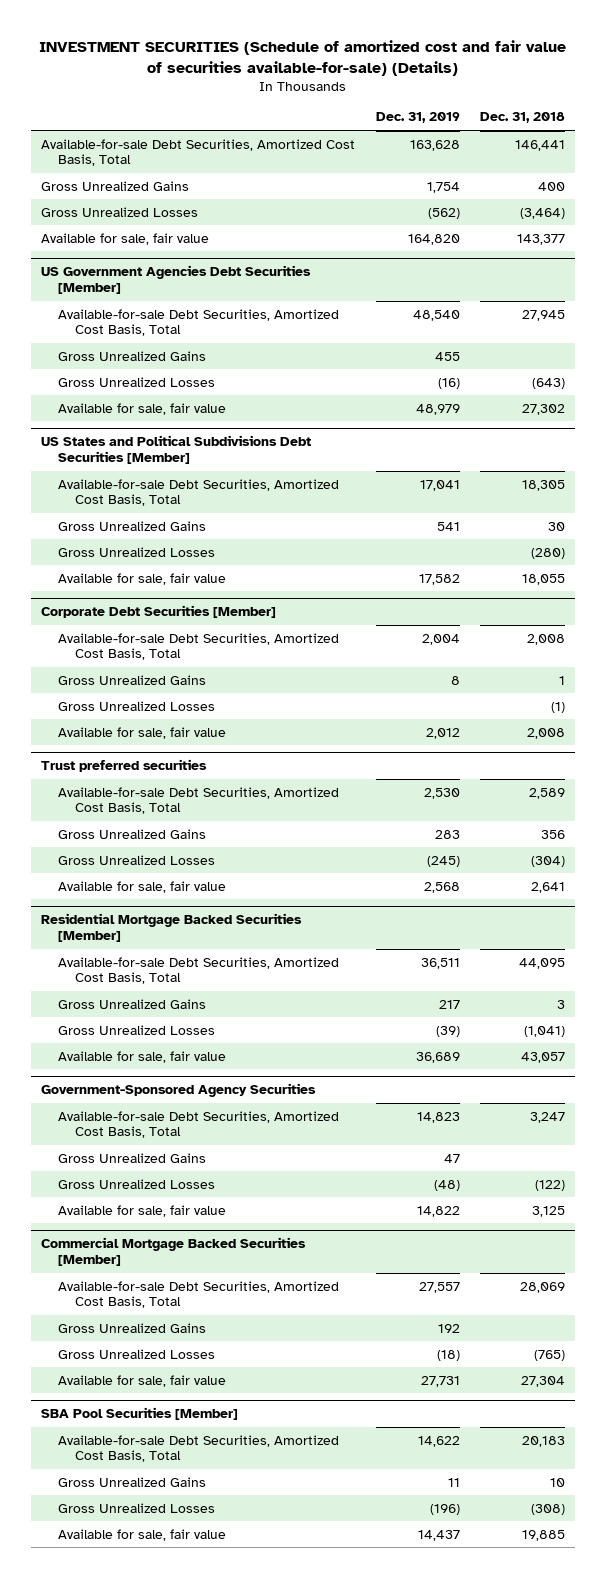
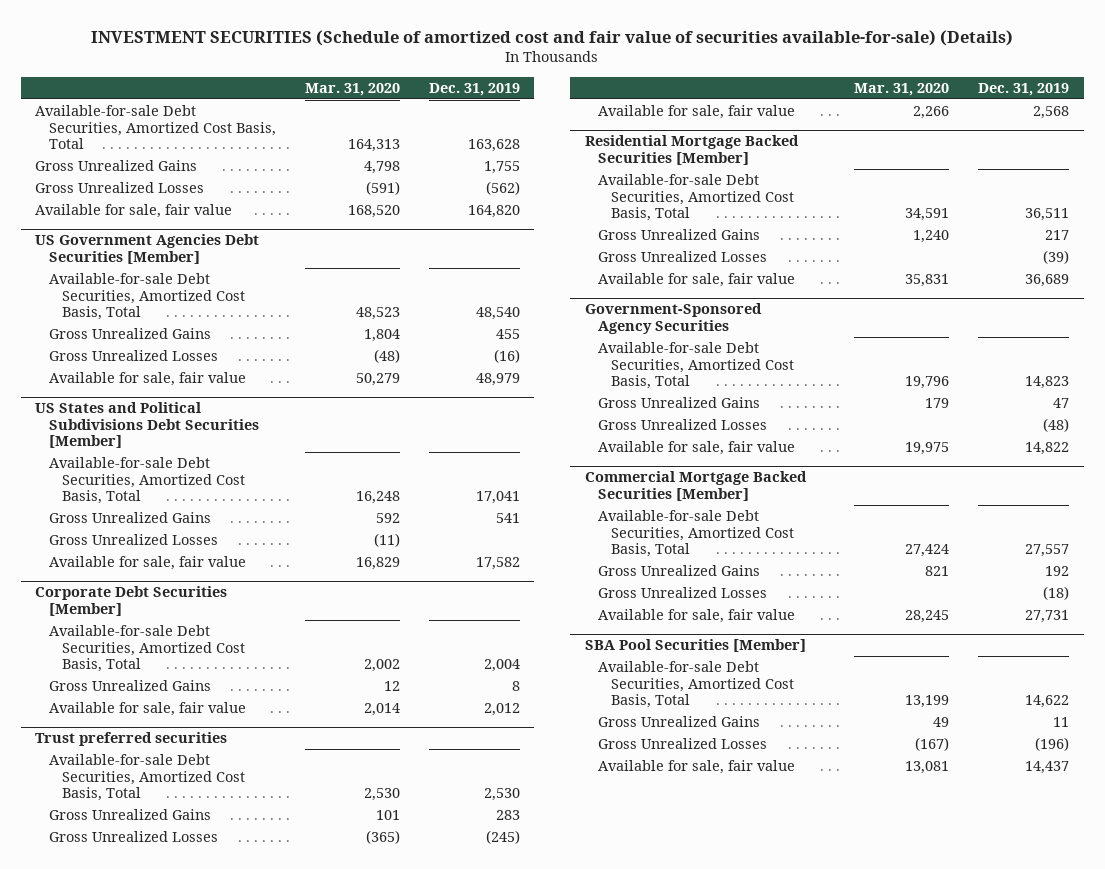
[479,112,565,124] Dec. 31, 2018 -> none
none -> [304,82,400,96] Mar. 31, 2020
[426,181,460,193] 1,754 -> [483,161,520,175] 1,755
[57,700,215,711] Gross Unrealized Losses -> none

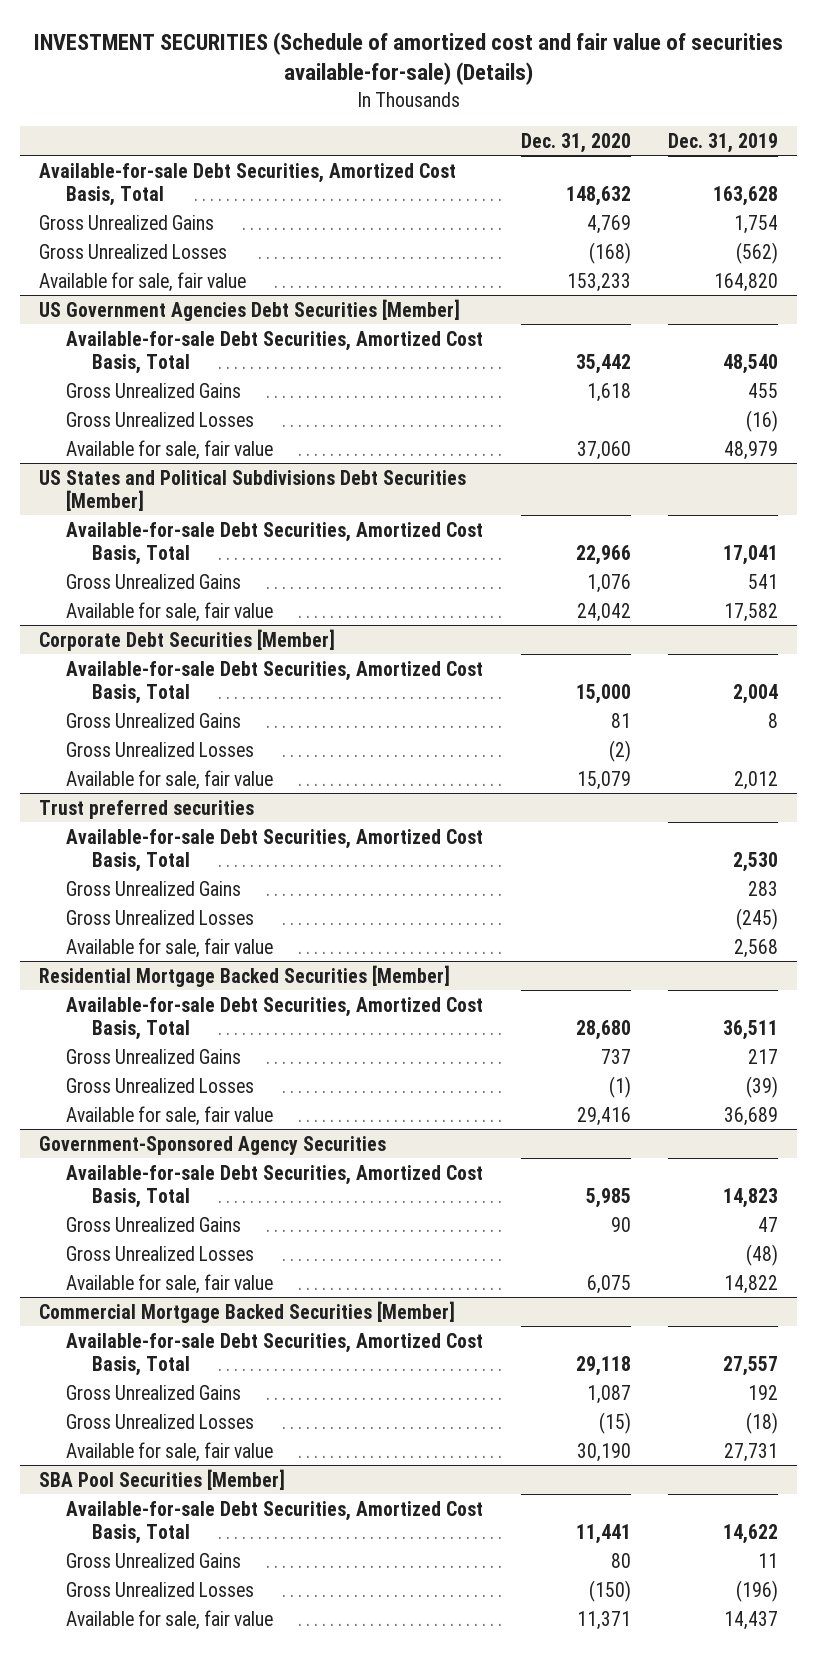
[304,82,400,96] Mar. 31, 2020 -> none
none -> [520,132,631,153] Dec. 31, 2020
[483,161,520,175] 1,755 -> [734,214,779,234] 1,754
[48,534,218,546] Gross Unrealized Losses -> none
none -> [65,741,254,757] Gross Unrealized Losses

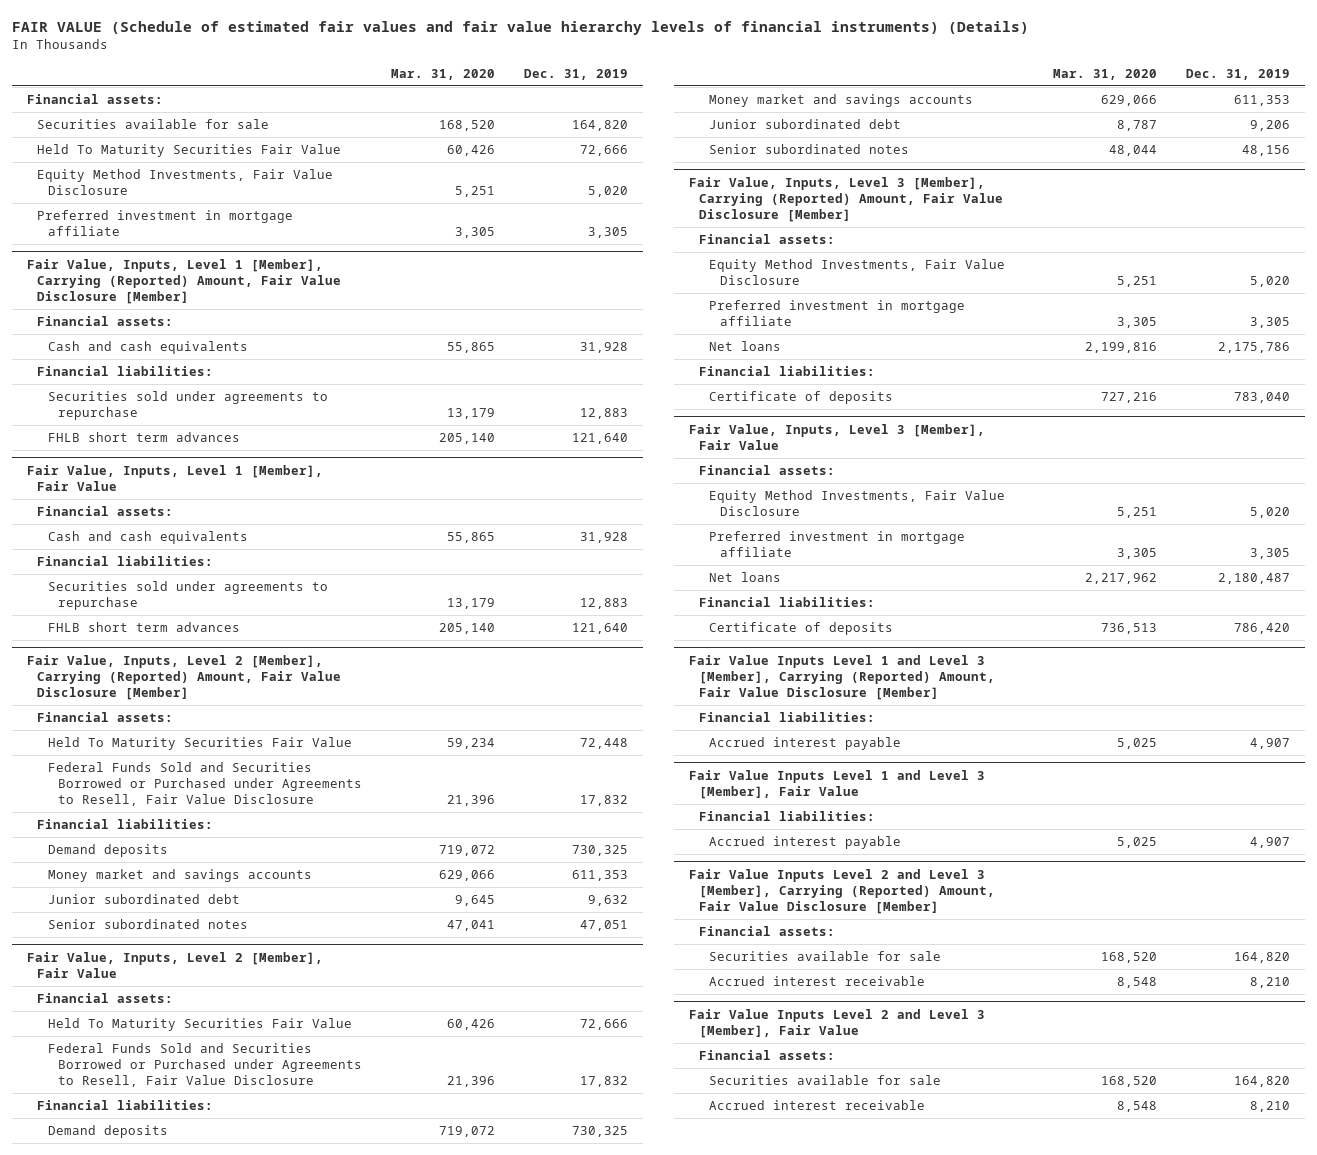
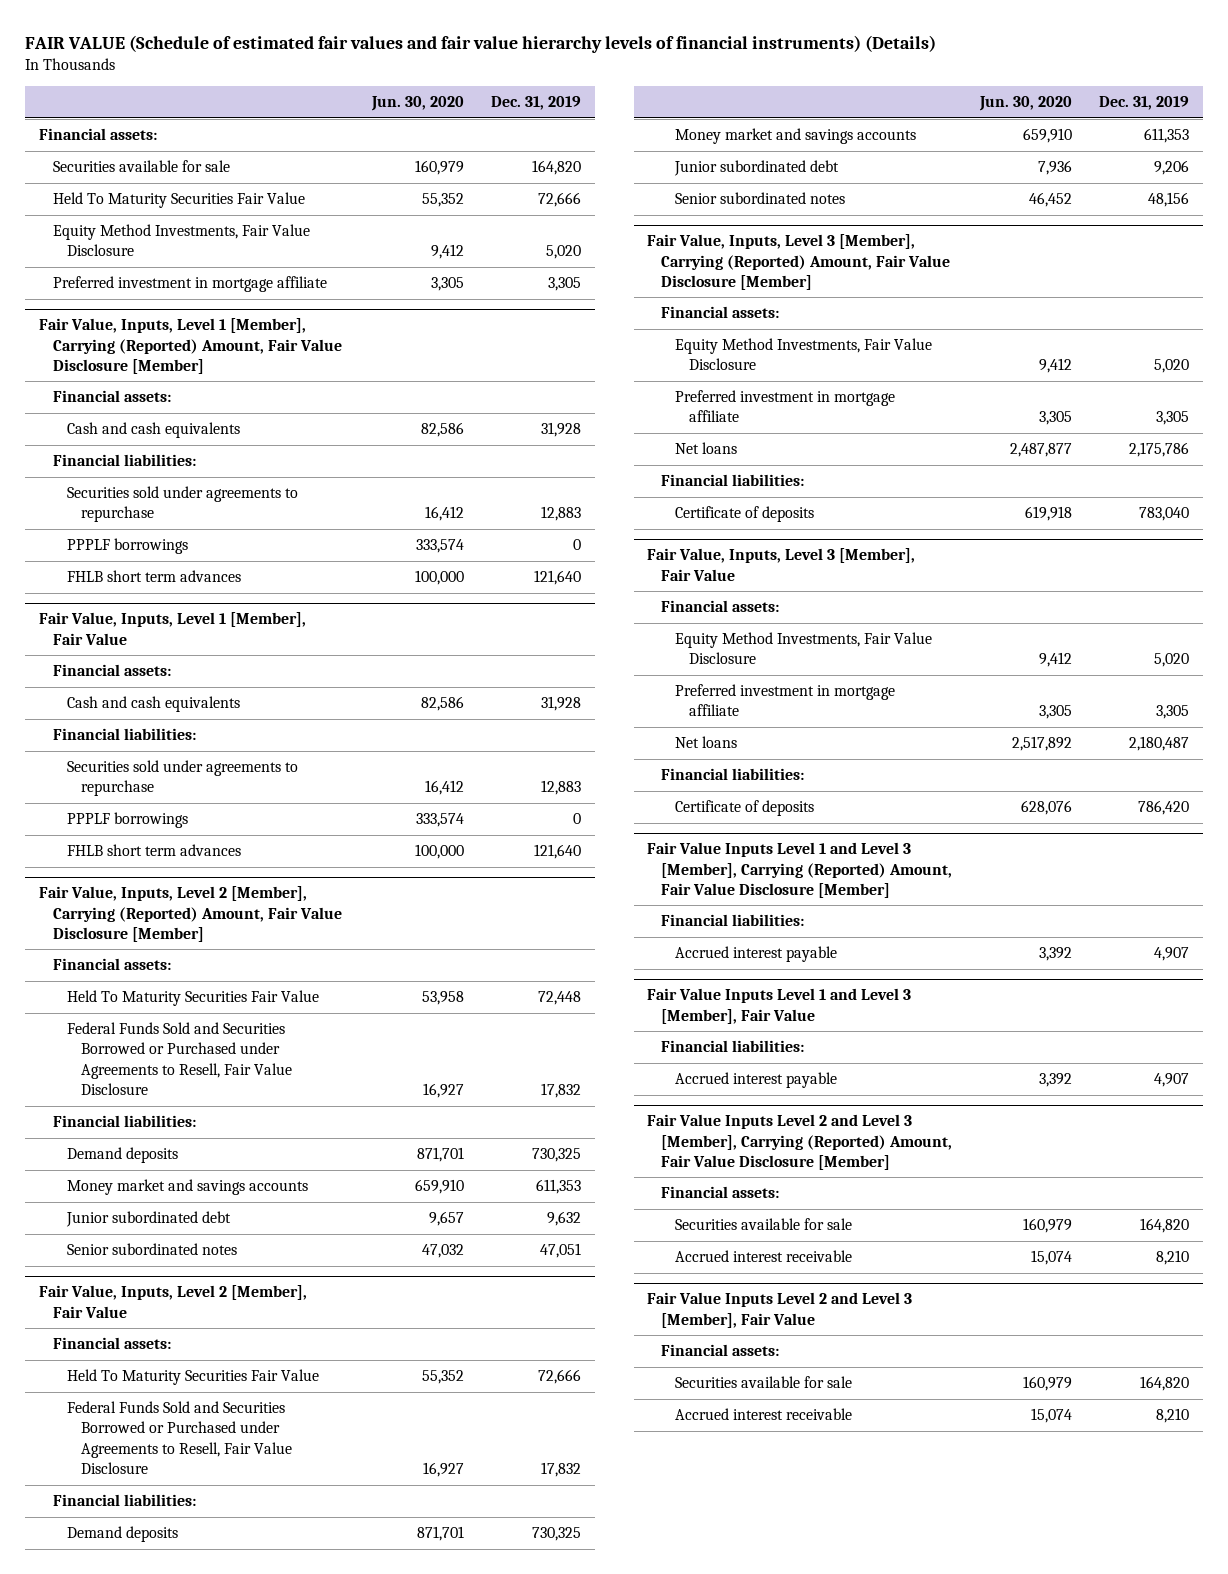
[391,68,496,80] Mar. 31, 2020 -> none
none -> [370,96,464,112] Jun. 30, 2020
none -> [67,538,189,555] PPPLF borrowings
none -> [67,812,189,829] PPPLF borrowings

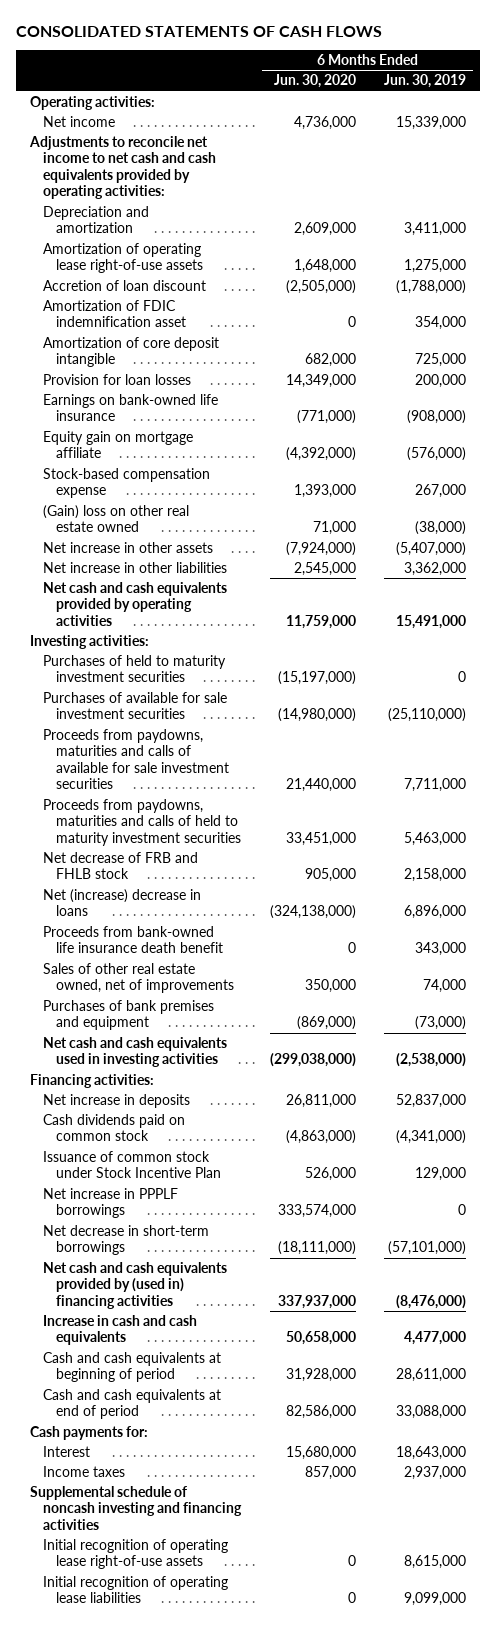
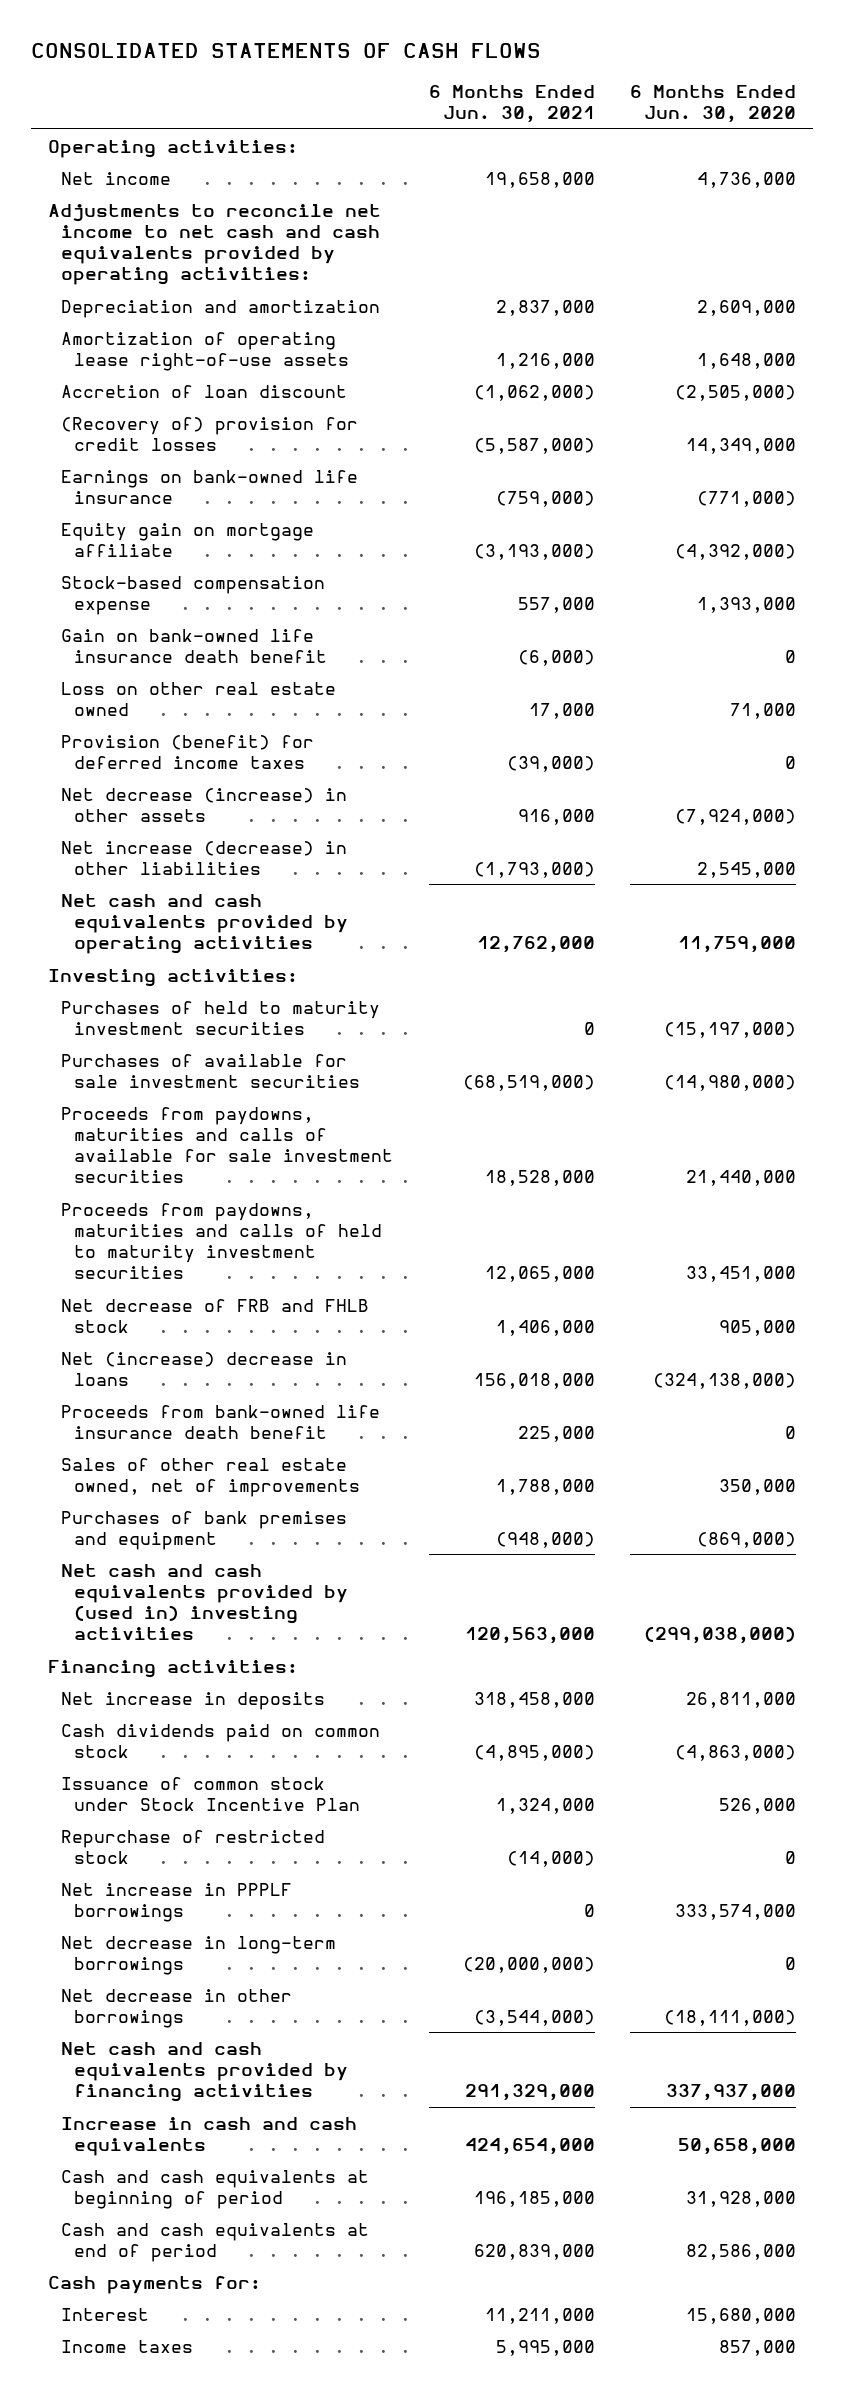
[383,74,466,89] Jun. 30, 2019 -> none
none -> [428,85,595,124] 6 Months Ended Jun. 30, 2021
[43,300,187,328] Amortization of FDIC indemnification asset -> none
[43,337,220,368] Amortization of core deposit intangible -> none
[43,374,192,386] Provision for loan losses -> [61,416,359,451] (Recovery of) provision for credit losses
none -> [61,628,328,663] Gain on bank-owned life insurance death benefit
[43,505,190,533] (Gain) loss on other real estate owned -> [61,681,337,716] Loss on other real estate owned
none -> [61,734,315,769] Provision (benefit) for deferred income taxes
[43,542,214,554] Net increase in other assets -> [61,787,348,822] Net decrease (increase) in other assets
[43,562,228,574] Net increase in other liabilities -> [61,840,348,875] Net increase (decrease) in other liabilities
[43,1037,228,1068] Net cash and cash equivalents used in investing activities -> [61,1563,349,1641] Net cash and cash equivalents provided by (used in) investing activities
none -> [61,1829,326,1864] Repurchase of restricted stock
none -> [61,1935,337,1975] Net decrease in long-term borrowings
[43,1225,210,1256] Net decrease in short-term borrowings -> [61,1988,293,2028] Net decrease in other borrowings
[43,1262,228,1309] Net cash and cash equivalents provided by (used in) financing activities -> [61,2041,349,2103] Net cash and cash equivalents provided by financing activities
[30,1486,243,1530] Supplemental schedule of noncash investing and financing activities -> none
[43,1539,229,1570] Initial recognition of operating lease right-of-use assets -> none
[43,1576,229,1604] Initial recognition of operating lease liabilities -> none

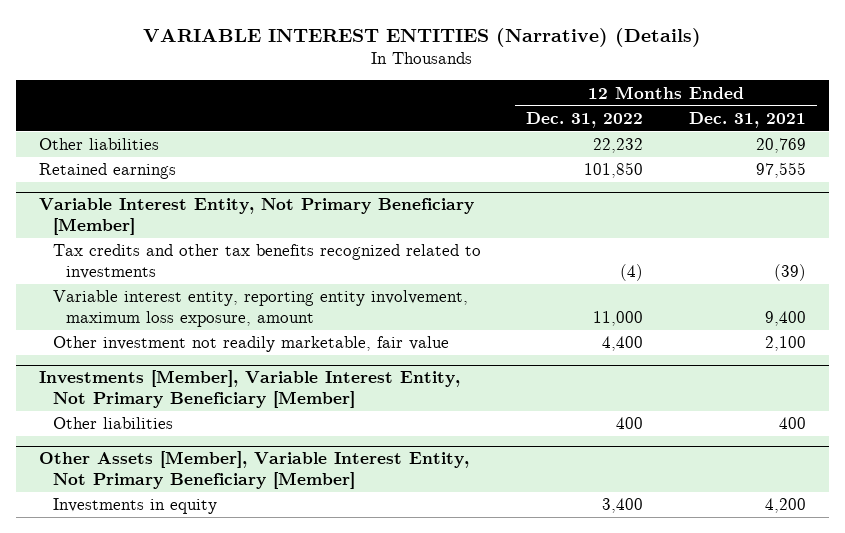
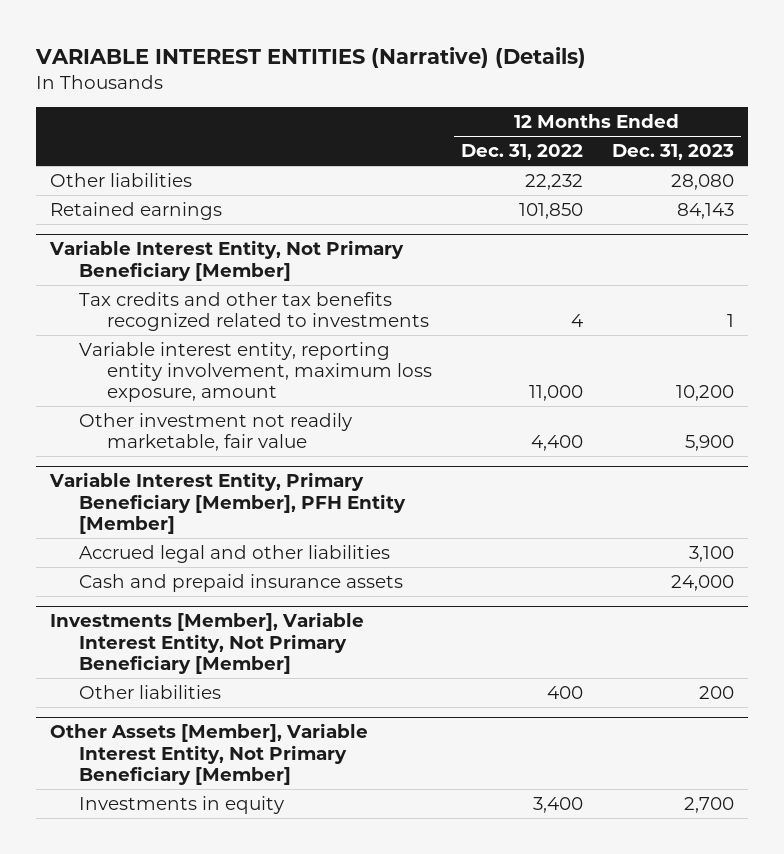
[688,111,806,128] Dec. 31, 2021 -> none
none -> [611,144,734,161] Dec. 31, 2023
[620,263,644,281] (4) -> [570,314,583,328] 4
none -> [49,472,406,534] Variable Interest Entity, Primary Beneficiary [Member], PFH Entity [Member]
none -> [78,544,390,563] Accrued legal and other liabilities
none -> [78,573,403,592] Cash and prepaid insurance assets

